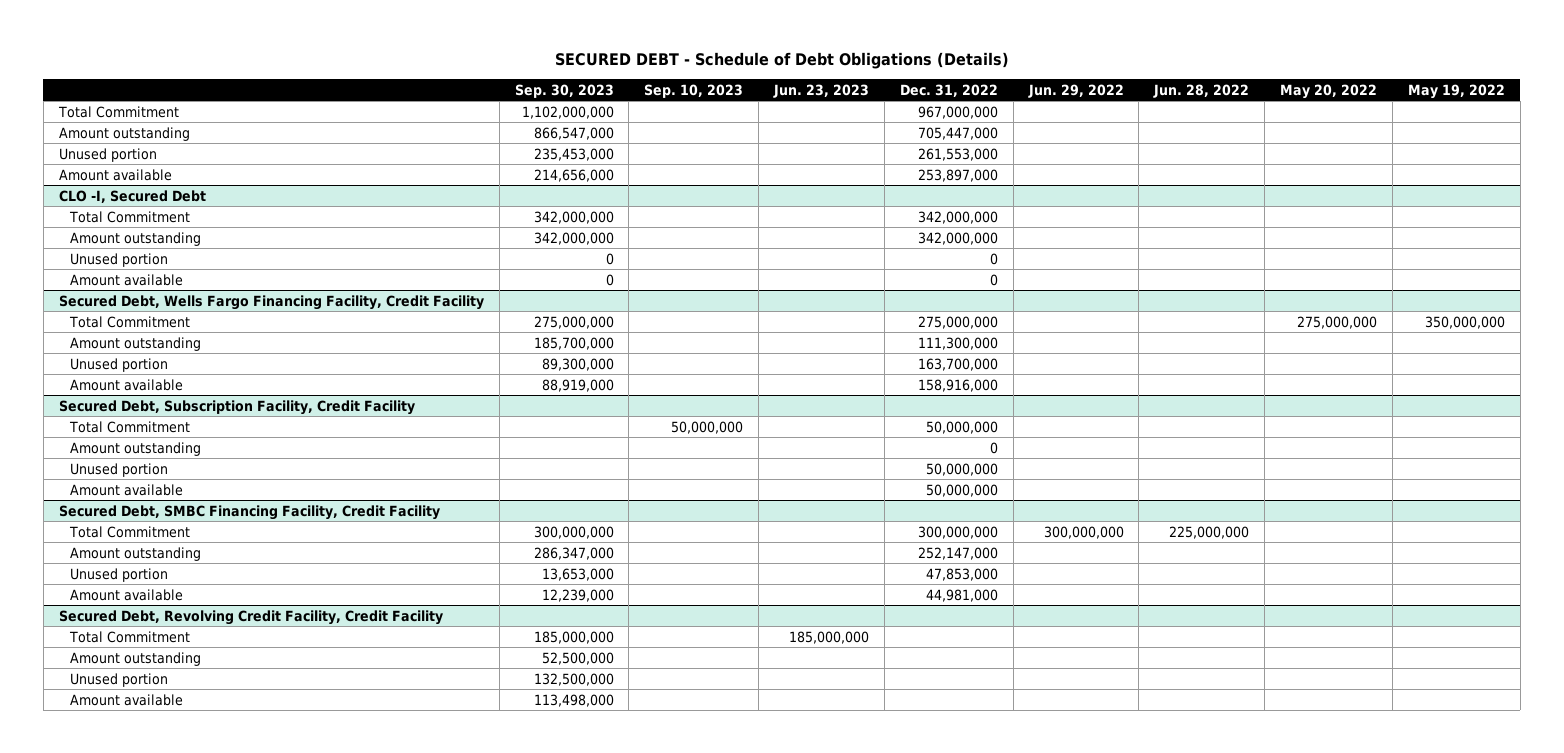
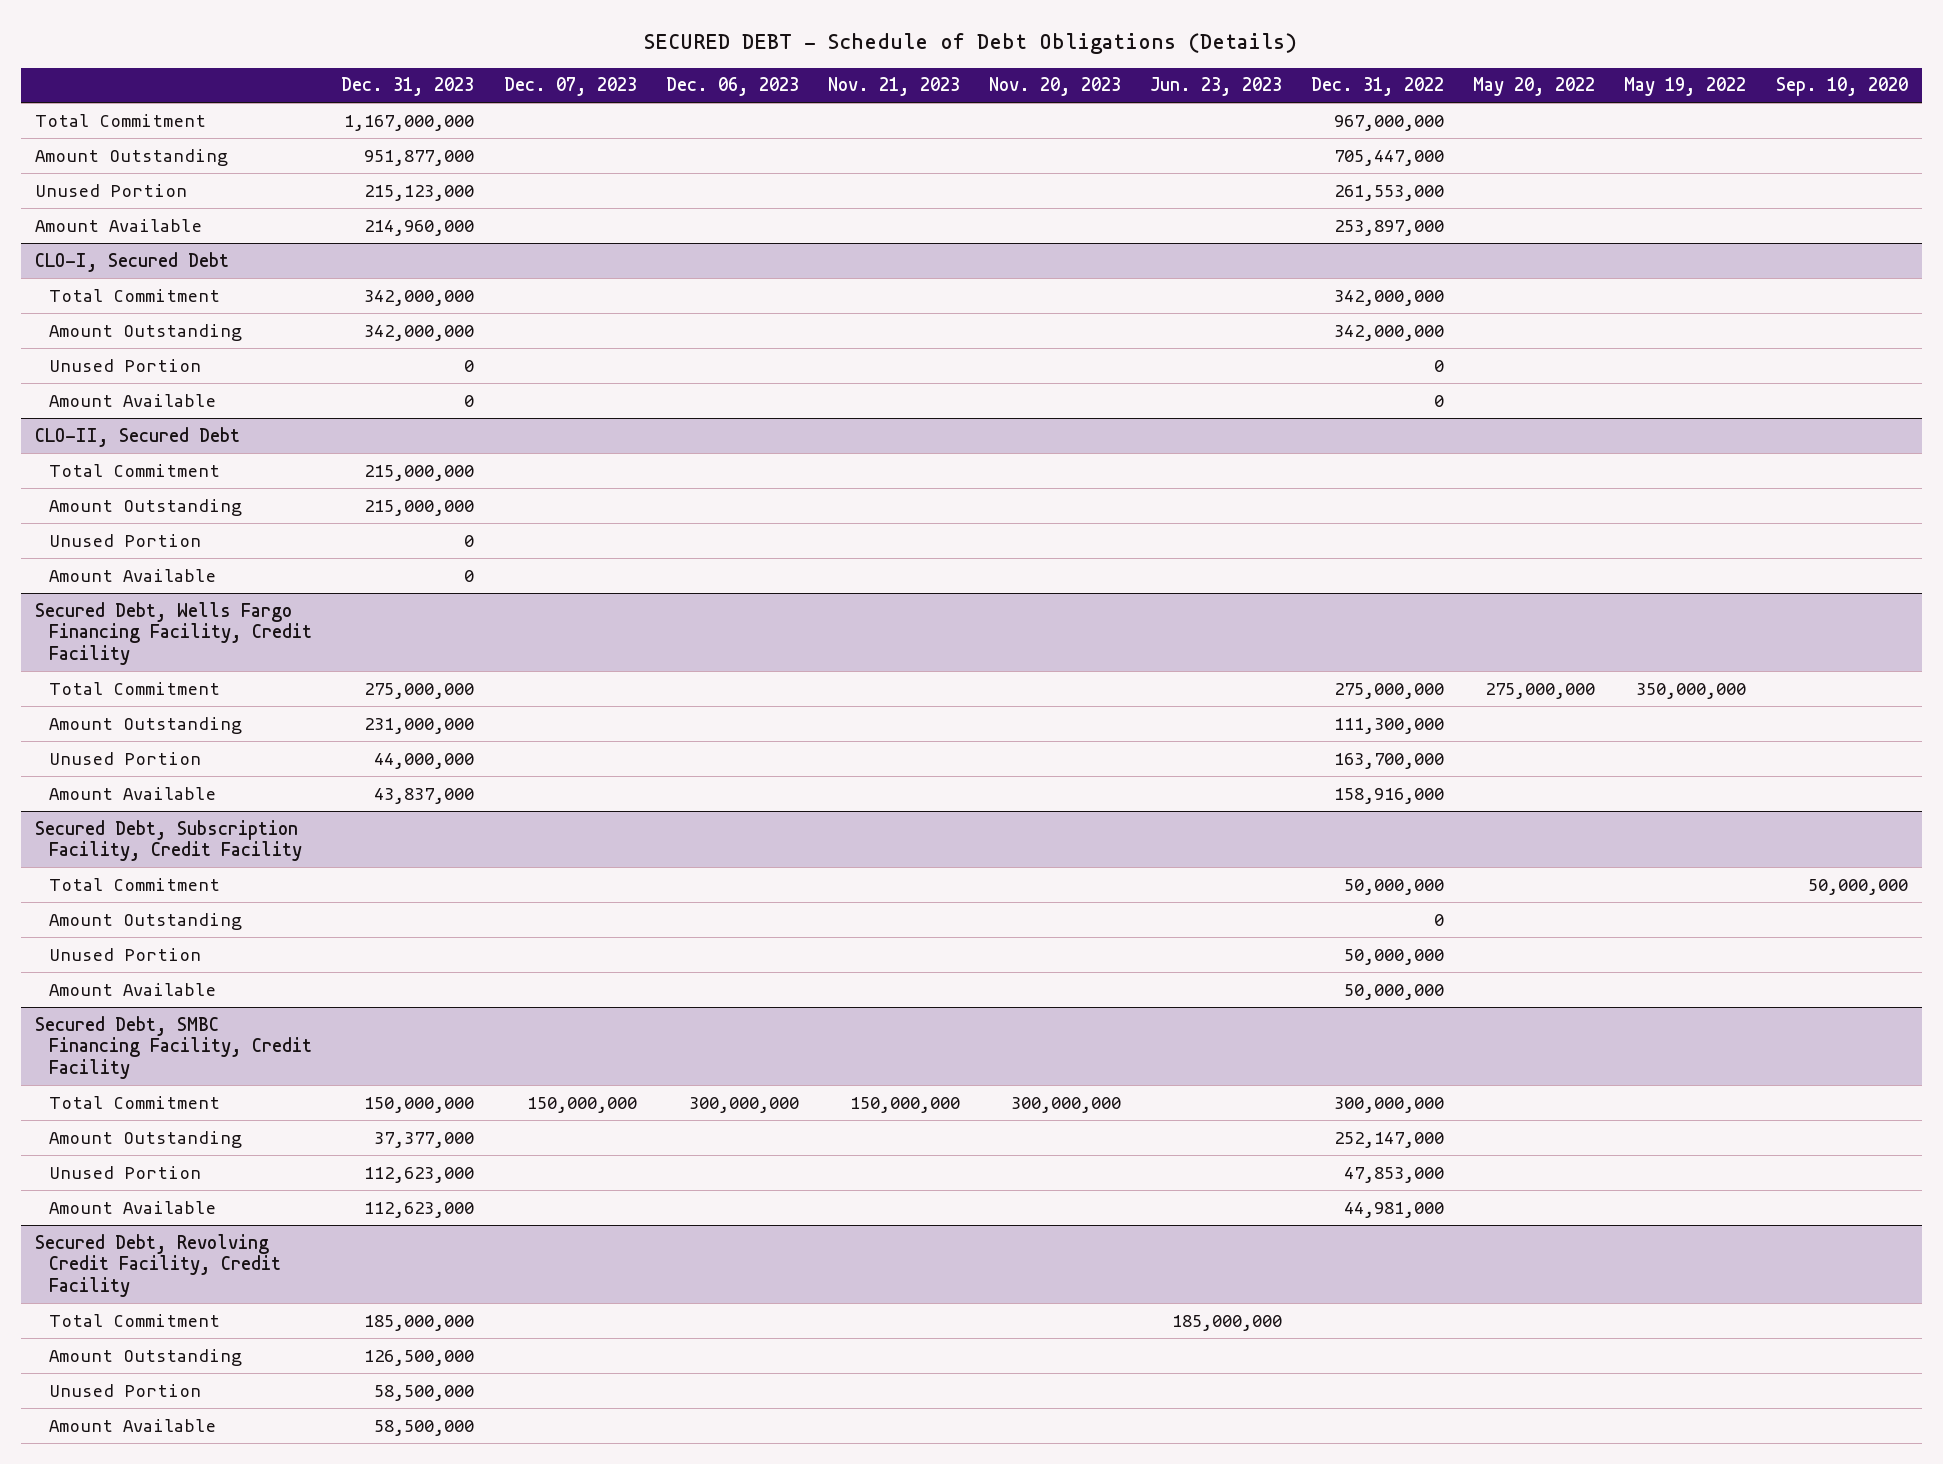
[514,83,614,98] Sep. 30, 2023 -> none
[644,83,744,98] Sep. 10, 2023 -> none
[1027,83,1124,98] Jun. 29, 2022 -> none
[1153,83,1250,98] Jun. 28, 2022 -> none
none -> [341,77,475,97] Dec. 31, 2023
none -> [503,77,637,97] Dec. 07, 2023
none -> [665,77,799,97] Dec. 06, 2023
none -> [827,77,960,97] Nov. 21, 2023
none -> [988,77,1121,97] Nov. 20, 2023
none -> [1775,77,1908,97] Sep. 10, 2020
[58,126,190,141] Amount outstanding -> [35,148,229,166] Amount Outstanding
[58,147,157,162] Unused portion -> [35,183,188,197] Unused Portion
[58,168,172,181] Amount available -> [35,218,203,232] Amount Available
[58,189,206,203] CLO -I, Secured Debt -> [35,251,230,272] CLO-I, Secured Debt
[69,231,201,246] Amount outstanding -> [49,323,243,341] Amount Outstanding
[69,252,168,267] Unused portion -> [49,358,202,372] Unused Portion
[69,273,183,286] Amount available -> [49,393,217,407] Amount Available
none -> [35,426,241,447] CLO-II, Secured Debt
none -> [49,463,221,477] Total Commitment
none -> [49,498,243,516] Amount Outstanding
none -> [49,533,202,547] Unused Portion
none -> [49,568,217,582] Amount Available
[69,336,201,351] Amount outstanding -> [49,716,243,734] Amount Outstanding
[69,357,168,372] Unused portion -> [49,751,202,765] Unused Portion
[69,378,183,391] Amount available -> [49,786,217,800] Amount Available
[69,441,201,456] Amount outstanding -> [49,912,243,930] Amount Outstanding
[69,462,168,477] Unused portion -> [49,947,202,961] Unused Portion
[69,483,183,496] Amount available -> [49,982,217,996] Amount Available
[69,546,201,561] Amount outstanding -> [49,1130,243,1148] Amount Outstanding
[69,567,168,582] Unused portion -> [49,1165,202,1179] Unused Portion
[69,588,183,601] Amount available -> [49,1200,217,1214] Amount Available
[69,651,201,666] Amount outstanding -> [49,1348,243,1366] Amount Outstanding
[69,672,168,687] Unused portion -> [49,1383,202,1397] Unused Portion
[69,693,183,706] Amount available -> [49,1418,217,1432] Amount Available

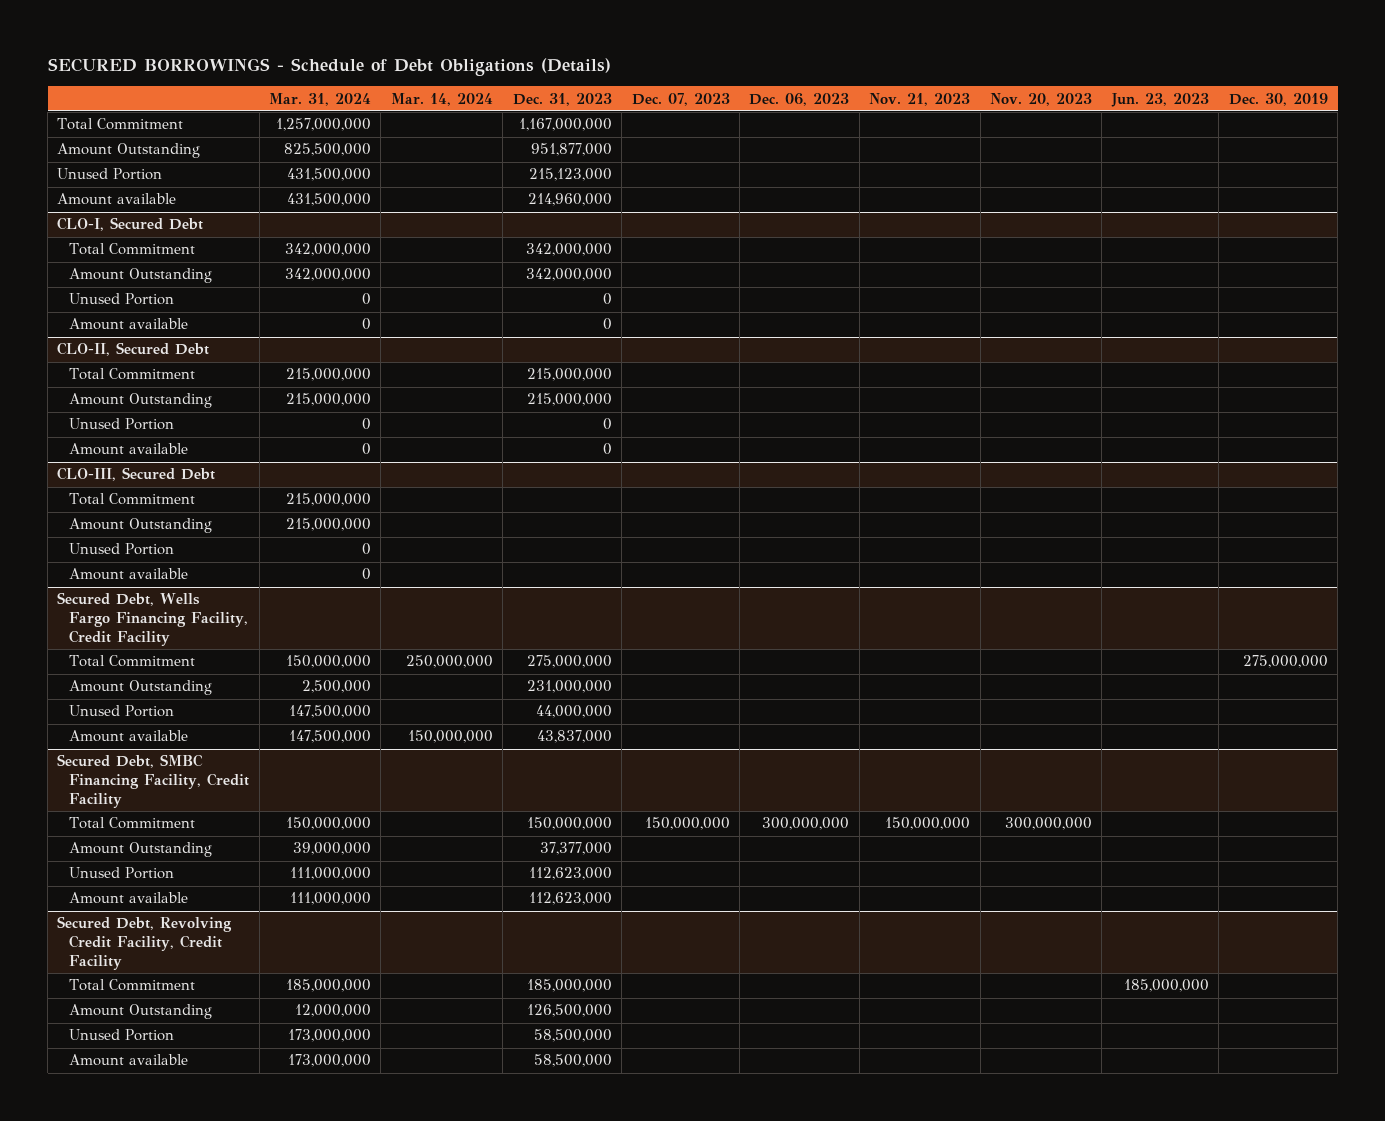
[644,33,1298,55] SECURED DEBT - Schedule of Debt Obligations (Details) -> [47,57,611,76] SECURED BORROWINGS - Schedule of Debt Obligations (Details)
[1311,77,1445,97] Dec. 31, 2022 -> none
[1473,77,1596,97] May 20, 2022 -> none
[1624,77,1747,97] May 19, 2022 -> none
[1775,77,1908,97] Sep. 10, 2020 -> none
none -> [268,92,371,106] Mar. 31, 2024
none -> [390,92,493,106] Mar. 14, 2024
none -> [1228,92,1328,106] Dec. 30, 2019
[35,218,203,232] Amount Available -> [57,193,177,206] Amount available
[49,393,217,407] Amount Available -> [69,318,189,331] Amount available
[49,568,217,582] Amount Available -> [69,443,189,456] Amount available
none -> [57,467,216,482] CLO-III, Secured Debt
none -> [69,493,196,506] Total Commitment
none -> [69,518,213,534] Amount Outstanding
none -> [69,543,175,556] Unused Portion
none -> [69,568,189,581] Amount available
[35,819,303,862] Secured Debt, Subscription Facility, Credit Facility -> none
[49,877,221,891] Total Commitment -> none
[49,912,243,930] Amount Outstanding -> none
[49,947,202,961] Unused Portion -> none
[49,982,217,996] Amount Available -> none
[49,786,217,800] Amount Available -> [69,730,189,743] Amount available
[49,1200,217,1214] Amount Available -> [69,892,189,905] Amount available
[49,1418,217,1432] Amount Available -> [69,1054,189,1067] Amount available

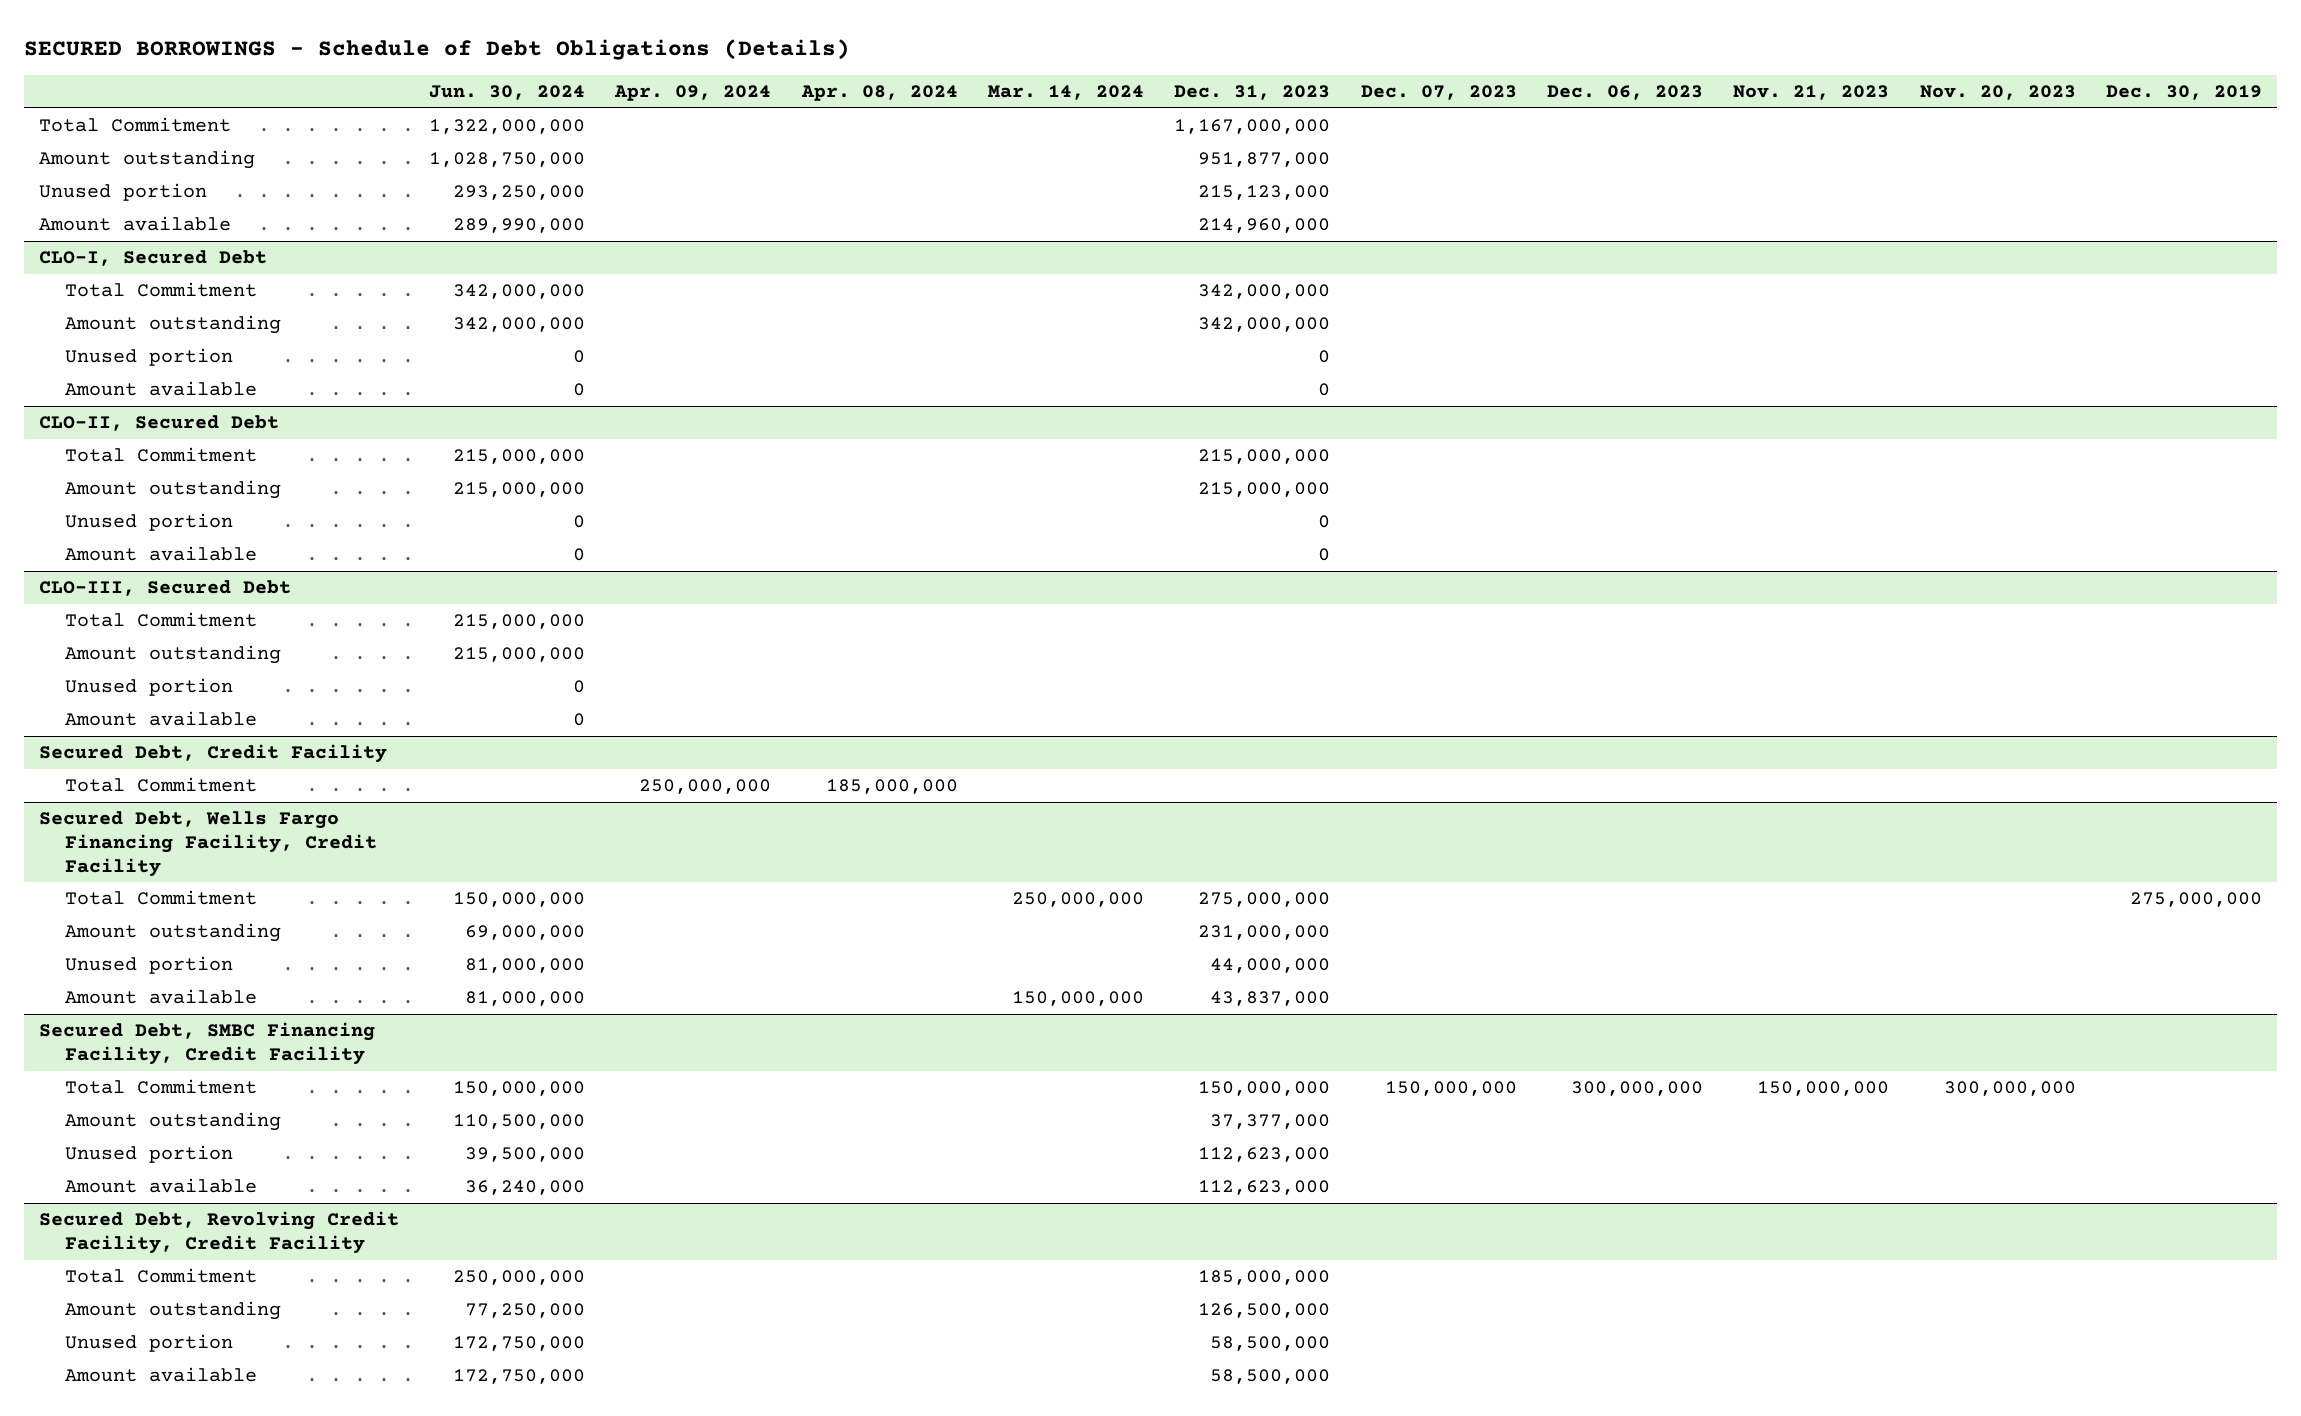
[268,92,371,106] Mar. 31, 2024 -> none
[1110,92,1209,107] Jun. 23, 2023 -> none
none -> [429,85,586,101] Jun. 30, 2024
none -> [614,85,772,102] Apr. 09, 2024
none -> [800,85,958,102] Apr. 08, 2024
[57,143,201,159] Amount Outstanding -> [38,150,255,170] Amount outstanding
[57,168,163,181] Unused Portion -> [38,183,207,202] Unused portion
[69,268,213,284] Amount Outstanding -> [64,315,281,335] Amount outstanding
[69,293,175,306] Unused Portion -> [64,348,233,367] Unused portion
[69,393,213,409] Amount Outstanding -> [64,480,281,500] Amount outstanding
[69,418,175,431] Unused Portion -> [64,513,233,532] Unused portion
[69,518,213,534] Amount Outstanding -> [64,645,281,665] Amount outstanding
[69,543,175,556] Unused Portion -> [64,678,233,697] Unused portion
none -> [38,744,387,764] Secured Debt, Credit Facility
none -> [64,777,257,793] Total Commitment
[69,680,213,696] Amount Outstanding -> [64,923,281,943] Amount outstanding
[69,705,175,718] Unused Portion -> [64,956,233,975] Unused portion
[69,842,213,858] Amount Outstanding -> [64,1112,281,1132] Amount outstanding
[69,867,175,880] Unused Portion -> [64,1145,233,1164] Unused portion
[69,1004,213,1020] Amount Outstanding -> [64,1301,281,1321] Amount outstanding
[69,1029,175,1042] Unused Portion -> [64,1334,233,1353] Unused portion

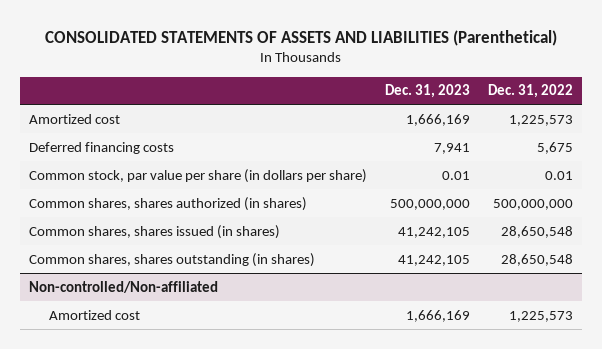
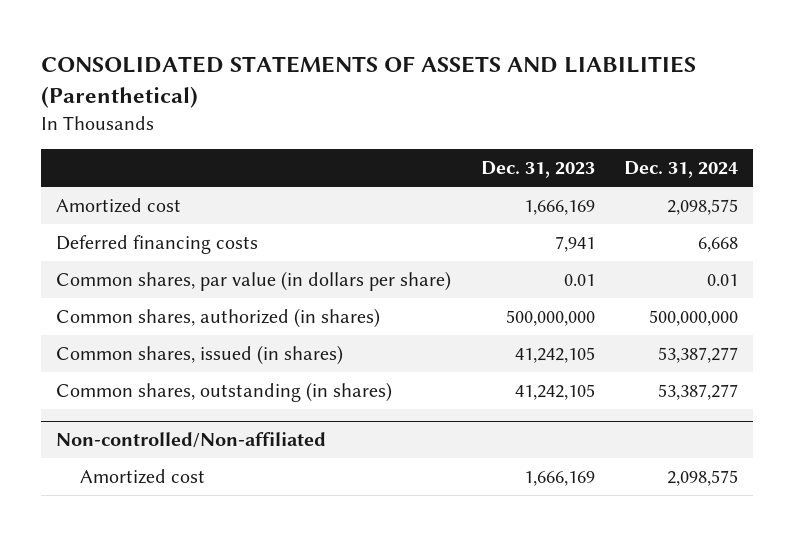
[488,84,574,99] Dec. 31, 2022 -> none
none -> [624,161,739,179] Dec. 31, 2024
[29,168,368,183] Common stock, par value per share (in dollars per share) -> [56,270,452,291] Common shares, par value (in dollars per share)
[29,196,308,211] Common shares, shares authorized (in shares) -> [56,307,381,328] Common shares, authorized (in shares)
[29,224,281,239] Common shares, shares issued (in shares) -> [56,344,344,365] Common shares, issued (in shares)
[29,252,316,267] Common shares, shares outstanding (in shares) -> [56,381,393,402] Common shares, outstanding (in shares)

